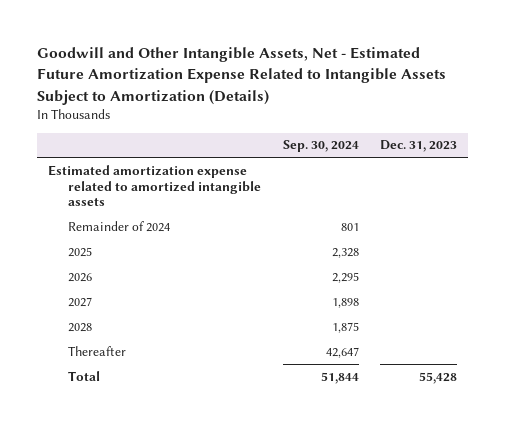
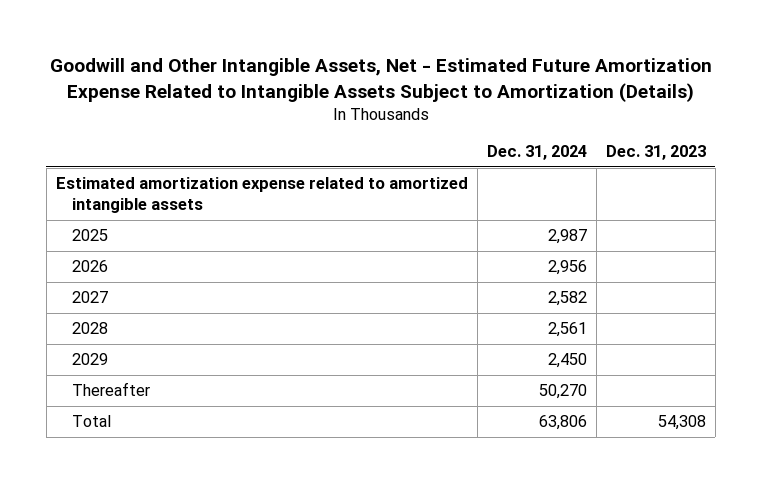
[282,140,359,153] Sep. 30, 2024 -> none
none -> [486,145,587,161] Dec. 31, 2024
[68,220,171,232] Remainder of 2024 -> none
none -> [71,353,108,366] 2029
[419,371,458,384] 55,428 -> [657,415,706,431] 54,308

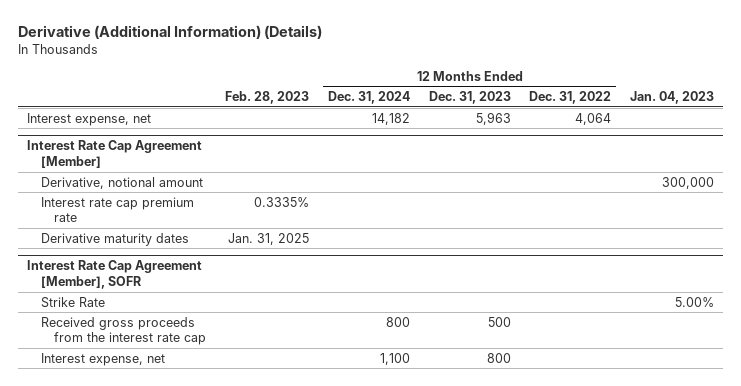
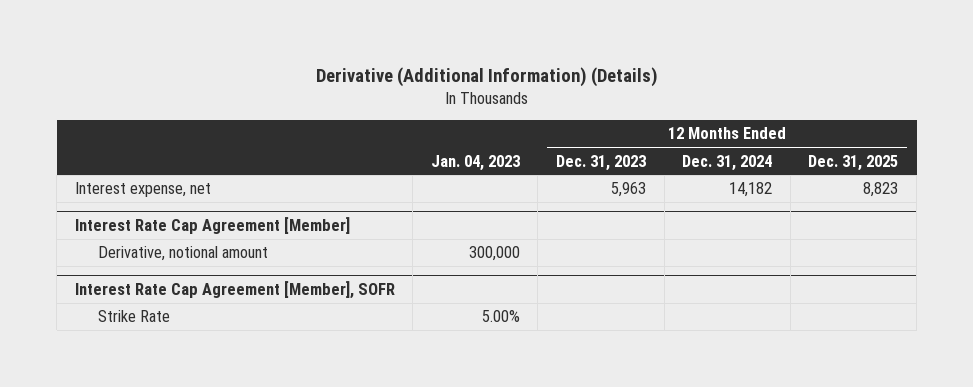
[225,91,310,105] Feb. 28, 2023 -> none
[529,91,612,105] Dec. 31, 2022 -> none
none -> [808,154,899,171] Dec. 31, 2025
[40,196,194,223] Interest rate cap premium rate -> none
[40,232,189,246] Derivative maturity dates -> none
[40,316,207,346] Received gross proceeds from the interest rate cap -> none
[40,352,165,366] Interest expense, net -> none

